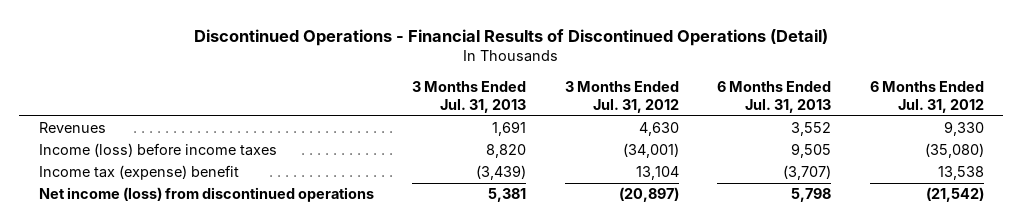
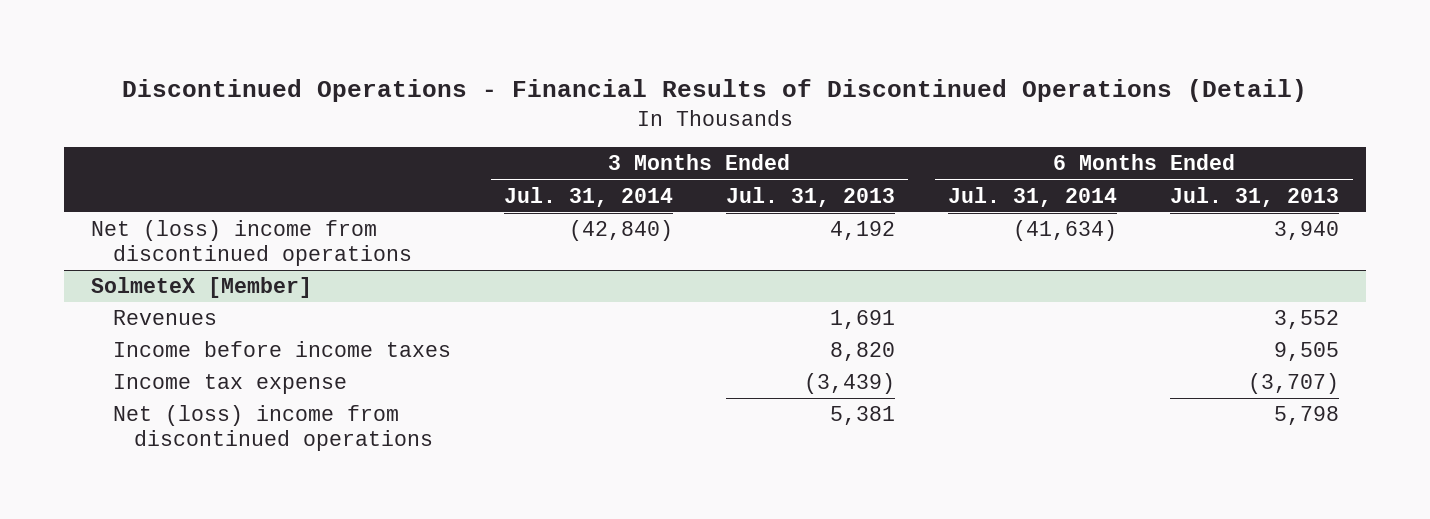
[564,80,679,113] 3 Months Ended Jul. 31, 2012 -> none
[870,80,985,113] 6 Months Ended Jul. 31, 2012 -> none
none -> [503,186,673,207] Jul. 31, 2014
none -> [948,186,1118,207] Jul. 31, 2014
none -> [90,220,412,266] Net (loss) income from discontinued operations
none -> [90,277,312,299] SolmeteX [Member]
[38,143,277,158] Income (loss) before income taxes -> [112,341,451,358] Income before income taxes
[38,165,239,181] Income tax (expense) benefit -> [112,374,347,395] Income tax expense
[38,187,374,203] Net income (loss) from discontinued operations -> [112,405,434,451] Net (loss) income from discontinued operations

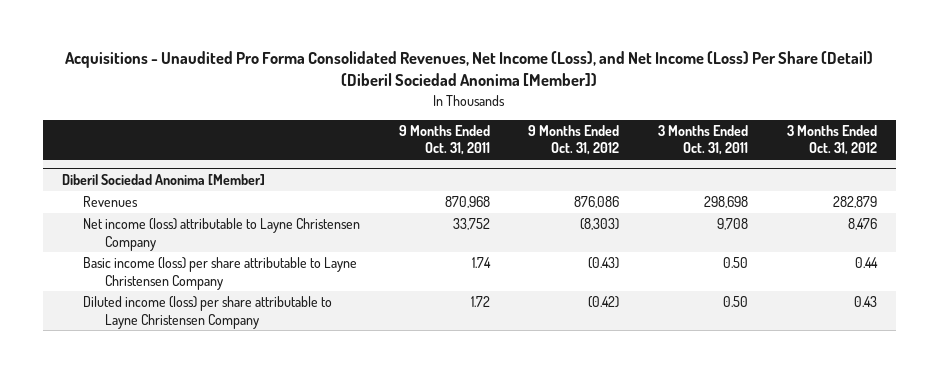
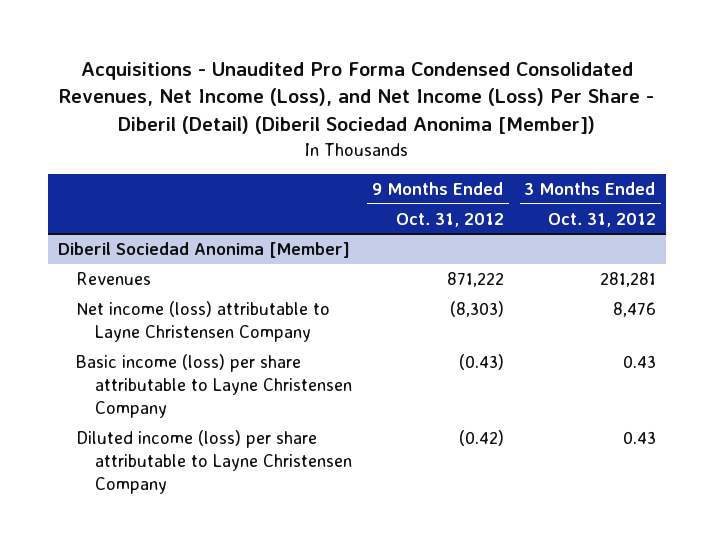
[65,51,874,87] Acquisitions - Unaudited Pro Forma Consolidated Revenues, Net Income (Loss), and Net Income (Loss) Per Share (Detail) (Diberil Sociedad Anonima [Member]) -> [59,61,655,135] Acquisitions - Unaudited Pro Forma Condensed Consolidated Revenues, Net Income (Loss), and Net Income (Loss) Per Share - Diberil (Detail) (Diberil Sociedad Anonima [Member])
[398,124,490,156] 9 Months Ended Oct. 31, 2011 -> none
[658,124,749,156] 3 Months Ended Oct. 31, 2011 -> none
[574,196,620,209] 876,086 -> [446,272,504,288] 871,222
[832,196,877,209] 282,879 -> [599,272,656,288] 281,281
[854,257,878,269] 0.44 -> [622,355,656,369] 0.43

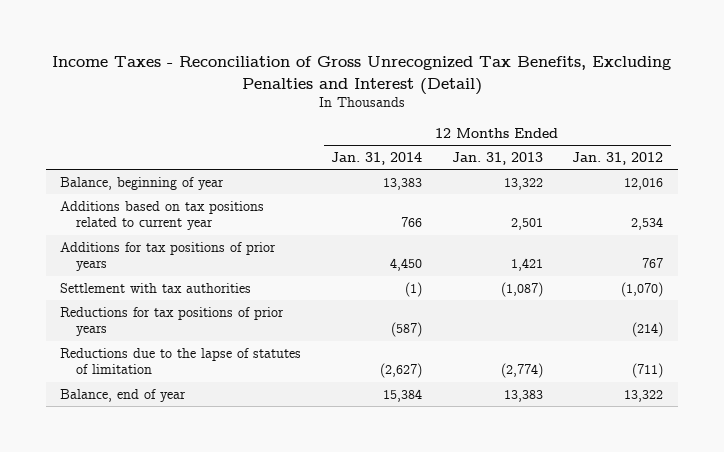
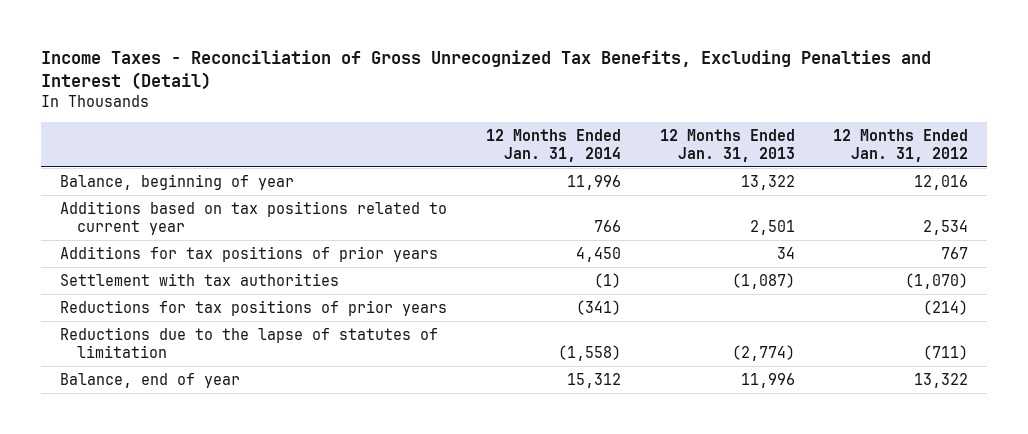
[383,177,423,190] 13,383 -> [566,174,621,190] 11,996
[510,258,543,272] 1,421 -> [776,246,795,259] 34
[391,322,423,338] (587) -> [575,299,621,315] (341)
[380,363,423,379] (2,627) -> [557,345,621,362] (1,558)
[383,388,423,402] 15,384 -> [566,372,621,388] 15,312
[503,389,543,402] 13,383 -> [740,372,795,388] 11,996

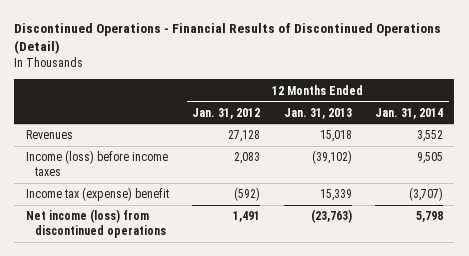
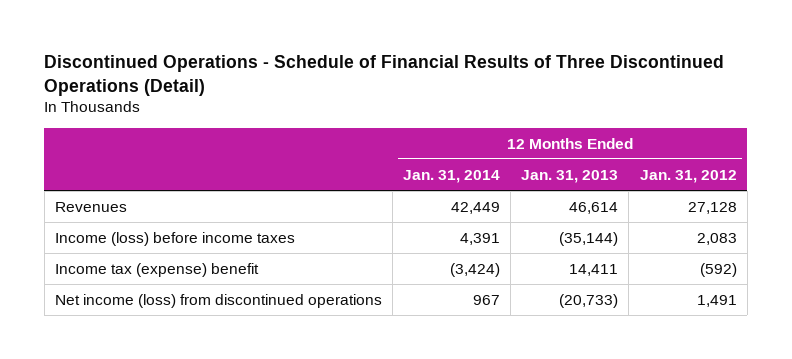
[14,22,442,55] Discontinued Operations - Financial Results of Discontinued Operations (Detail) -> [44,55,725,96] Discontinued Operations - Schedule of Financial Results of Three Discontinued Operations (Detail)
[319,130,352,143] 15,018 -> [569,201,619,214] 46,614
[416,130,443,143] 3,552 -> [451,201,501,214] 42,449
[311,150,352,165] (39,102) -> [559,231,619,246] (35,144)
[416,152,443,165] 9,505 -> [460,232,501,245] 4,391
[319,189,352,202] 15,339 -> [569,263,619,276] 14,411
[408,187,443,202] (3,707) -> [450,262,501,277] (3,424)
[310,209,352,224] (23,763) -> [559,293,619,308] (20,733)
[415,211,443,223] 5,798 -> [473,294,501,305] 967

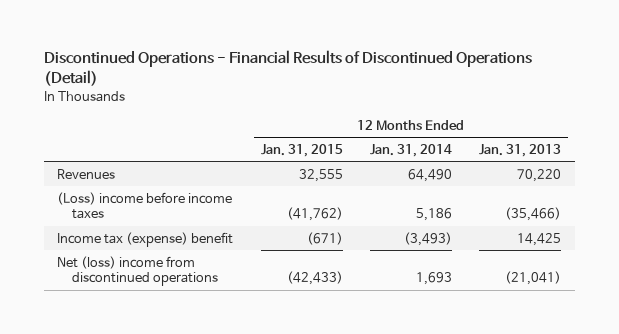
[44,55,725,96] Discontinued Operations - Schedule of Financial Results of Three Discontinued Operations (Detail) -> [43,50,532,87] Discontinued Operations - Financial Results of Discontinued Operations (Detail)
[639,169,737,183] Jan. 31, 2012 -> none
none -> [260,143,343,157] Jan. 31, 2015
[451,201,501,214] 42,449 -> [408,168,453,182] 64,490
[569,201,619,214] 46,614 -> [517,168,562,182] 70,220
[54,231,295,246] Income (loss) before income taxes -> [57,191,233,220] (Loss) income before income taxes
[460,232,501,245] 4,391 -> [416,208,453,222] 5,186
[559,231,619,246] (35,144) -> [505,207,562,222] (35,466)
[450,262,501,277] (3,424) -> [404,231,453,246] (3,493)
[569,263,619,276] 14,411 -> [517,232,562,246] 14,425
[54,293,382,308] Net income (loss) from discontinued operations -> [57,255,219,287] Net (loss) income from discontinued operations
[473,294,501,305] 967 -> [416,272,453,286] 1,693
[559,293,619,308] (20,733) -> [505,271,562,286] (21,041)

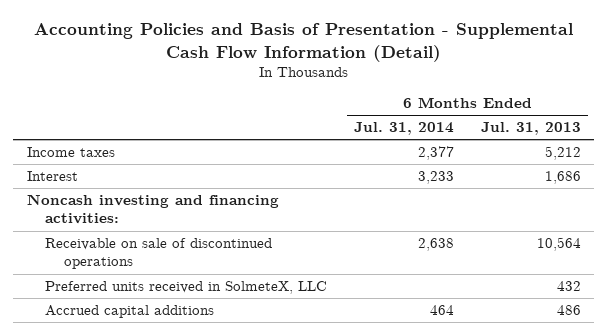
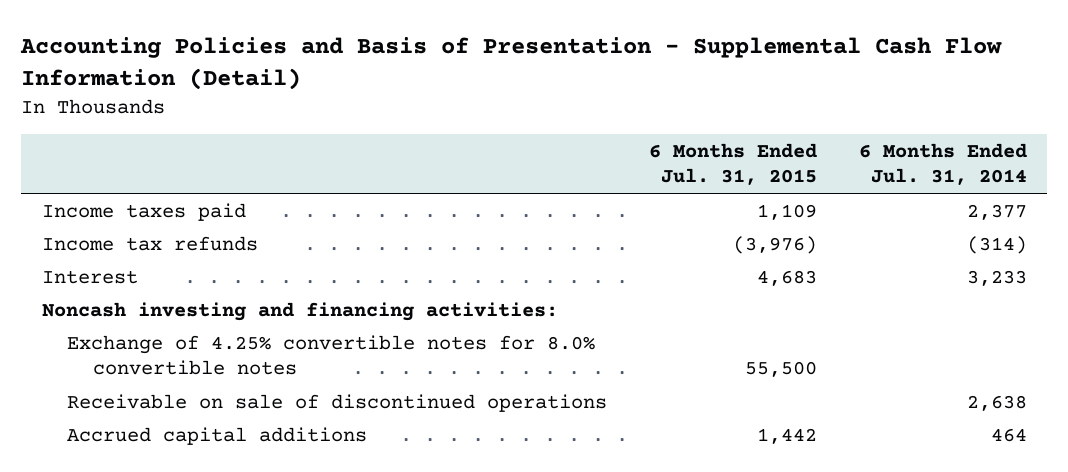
[481,122,582,136] Jul. 31, 2013 -> none
none -> [648,142,817,186] 6 Months Ended Jul. 31, 2015
[26,146,115,157] Income taxes -> [41,202,246,221] Income taxes paid
none -> [41,235,258,251] Income tax refunds
none -> [67,334,596,376] Exchange of 4.25% convertible notes for 8.0% convertible notes
[45,280,328,294] Preferred units received in SolmeteX, LLC -> none

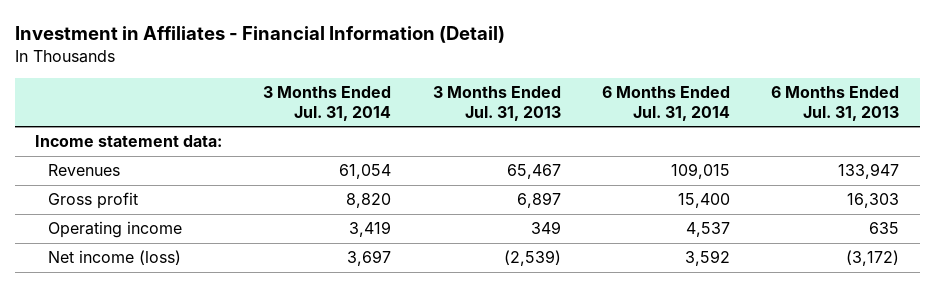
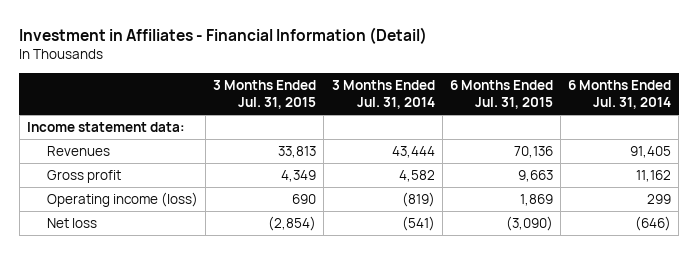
[432,86,561,121] 3 Months Ended Jul. 31, 2013 -> none
[770,86,899,121] 6 Months Ended Jul. 31, 2013 -> none
none -> [213,79,317,110] 3 Months Ended Jul. 31, 2015
none -> [449,79,553,110] 6 Months Ended Jul. 31, 2015
[339,164,392,180] 61,054 -> [391,146,435,159] 43,444
[670,163,730,180] 109,015 -> [630,146,672,159] 91,405
[346,193,392,209] 8,820 -> [398,170,435,183] 4,582
[677,193,730,209] 15,400 -> [636,170,672,183] 11,162
[48,221,183,239] Operating income -> [47,192,199,208] Operating income (loss)
[349,221,392,238] 3,419 -> [401,192,435,208] (819)
[685,222,730,238] 4,537 -> [647,194,672,205] 299
[48,250,182,266] Net income (loss) -> [47,218,98,229] Net loss
[347,250,392,267] 3,697 -> [401,216,435,232] (541)
[684,250,730,267] 3,592 -> [635,216,672,232] (646)

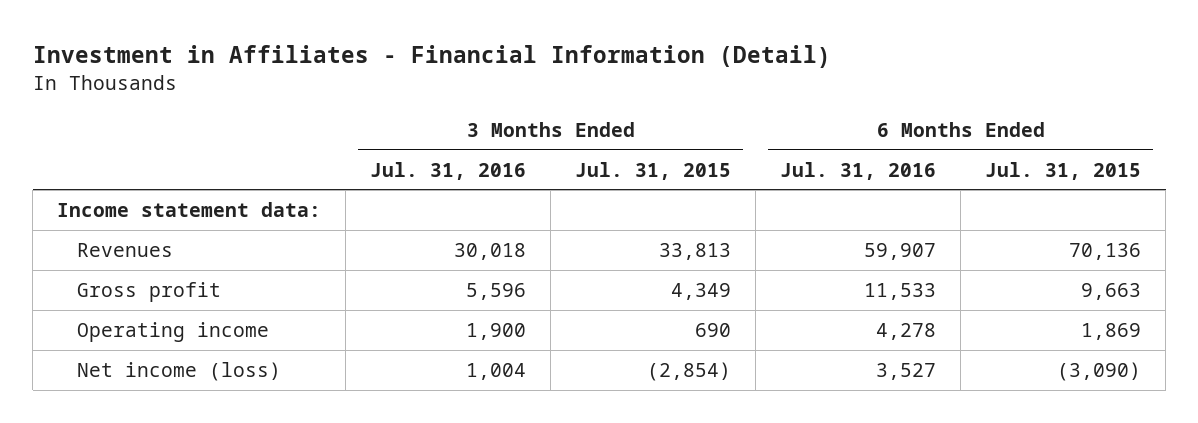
[331,79,435,110] 3 Months Ended Jul. 31, 2014 -> none
[568,79,672,110] 6 Months Ended Jul. 31, 2014 -> none
none -> [370,161,527,180] Jul. 31, 2016
none -> [780,161,937,180] Jul. 31, 2016
[47,192,199,208] Operating income (loss) -> [76,321,269,342] Operating income
[47,218,98,229] Net loss -> [76,361,281,381] Net income (loss)

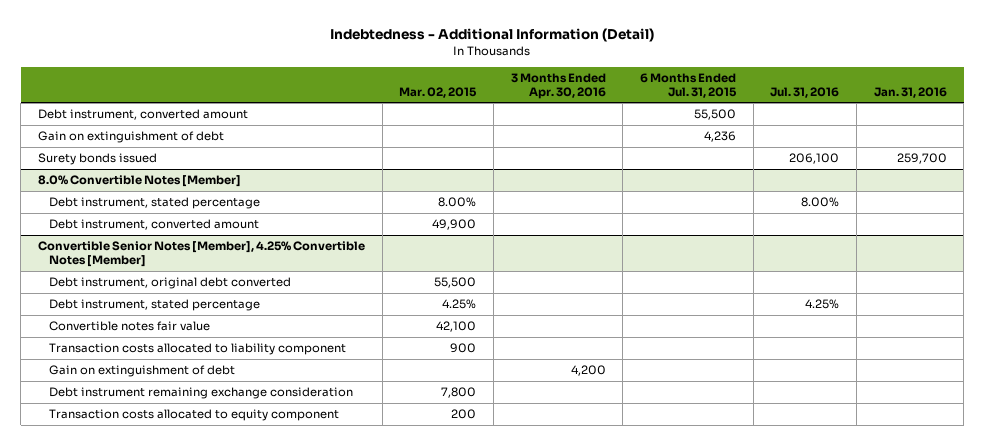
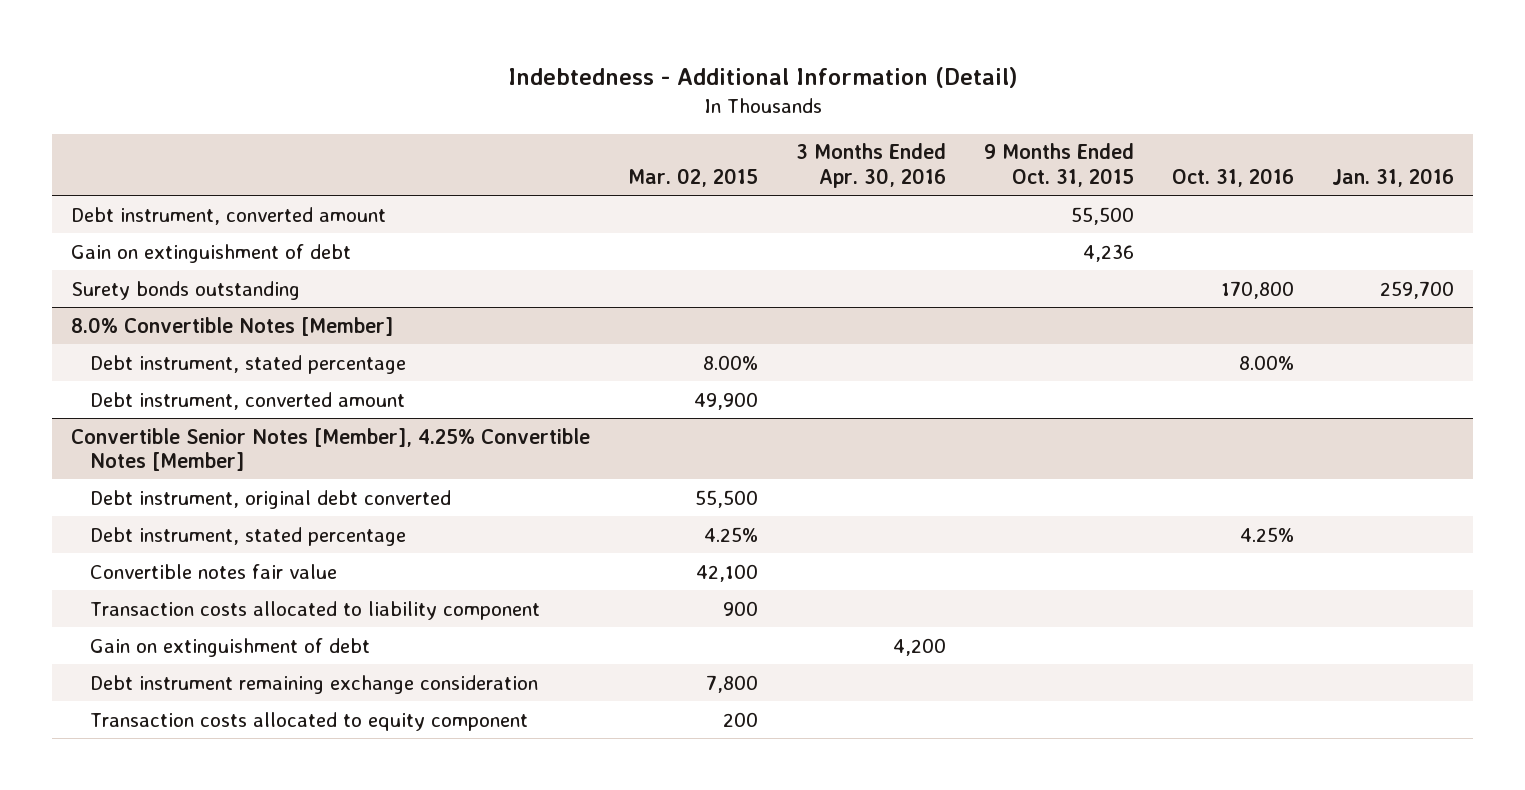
[639,72,737,98] 6 Months Ended Jul. 31, 2015 -> none
[770,86,840,98] Jul. 31, 2016 -> none
none -> [983,143,1134,188] 9 Months Ended Oct. 31, 2015
none -> [1171,168,1294,188] Oct. 31, 2016
[38,153,158,166] Surety bonds issued -> [71,280,301,300] Surety bonds outstanding

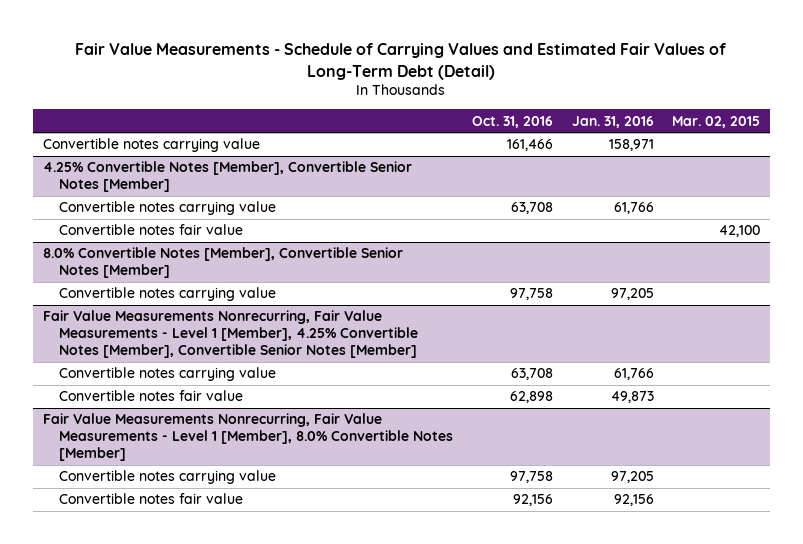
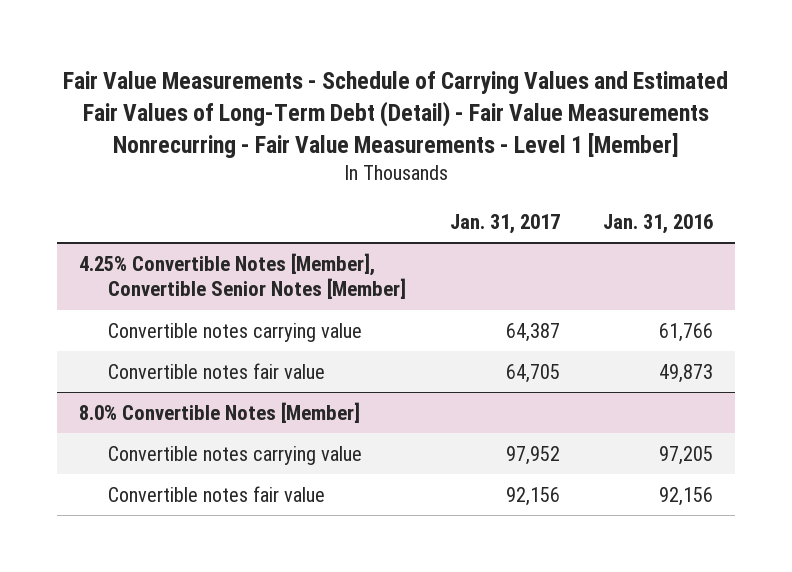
[75,42,727,80] Fair Value Measurements - Schedule of Carrying Values and Estimated Fair Values of Long-Term Debt (Detail) -> [63,71,729,158] Fair Value Measurements - Schedule of Carrying Values and Estimated Fair Values of Long-Term Debt (Detail) - Fair Value Measurements Nonrecurring - Fair Value Measurements - Level 1 [Member]
[472,115,554,128] Oct. 31, 2016 -> none
[672,115,761,128] Mar. 02, 2015 -> none
none -> [449,213,560,234] Jan. 31, 2017
[42,138,260,153] Convertible notes carrying value -> none
[59,224,244,236] Convertible notes fair value -> none
[42,247,403,279] 8.0% Convertible Notes [Member], Convertible Senior Notes [Member] -> none
[59,287,277,302] Convertible notes carrying value -> none
[42,310,419,359] Fair Value Measurements Nonrecurring, Fair Value Measurements - Level 1 [Member], 4.25% Convertible Notes [Member], Convertible Senior Notes [Member] -> none
[59,367,277,382] Convertible notes carrying value -> none
[42,413,454,462] Fair Value Measurements Nonrecurring, Fair Value Measurements - Level 1 [Member], 8.0% Convertible Notes [Member] -> none
none -> [79,401,361,423] 8.0% Convertible Notes [Member]

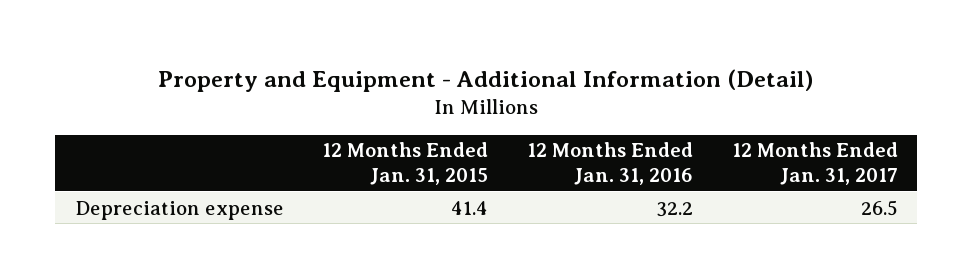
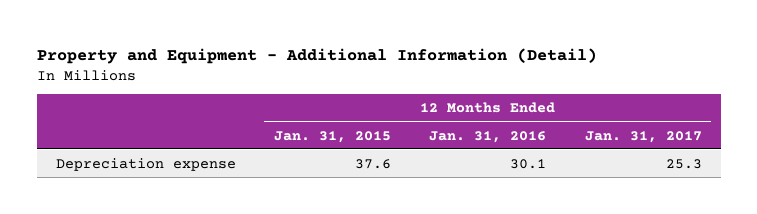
[451,200,489,215] 41.4 -> [355,158,392,169] 37.6
[656,201,694,217] 32.2 -> [510,158,547,169] 30.1
[860,199,898,216] 26.5 -> [665,158,702,169] 25.3

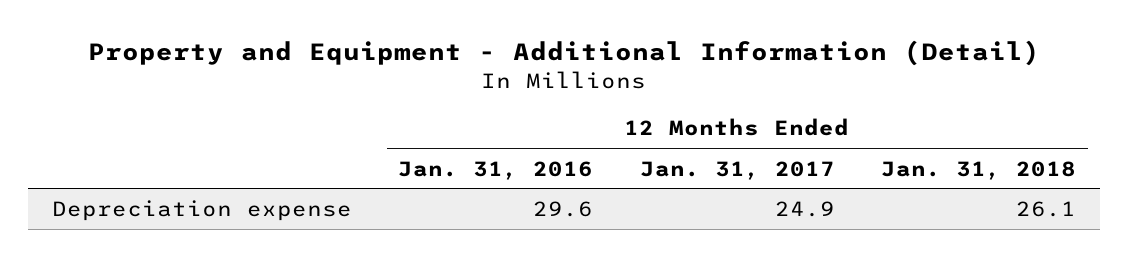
[274,130,392,143] Jan. 31, 2015 -> none
none -> [881,160,1077,180] Jan. 31, 2018
[510,158,547,169] 30.1 -> [533,201,594,218] 29.6
[665,158,702,169] 25.3 -> [774,201,835,218] 24.9

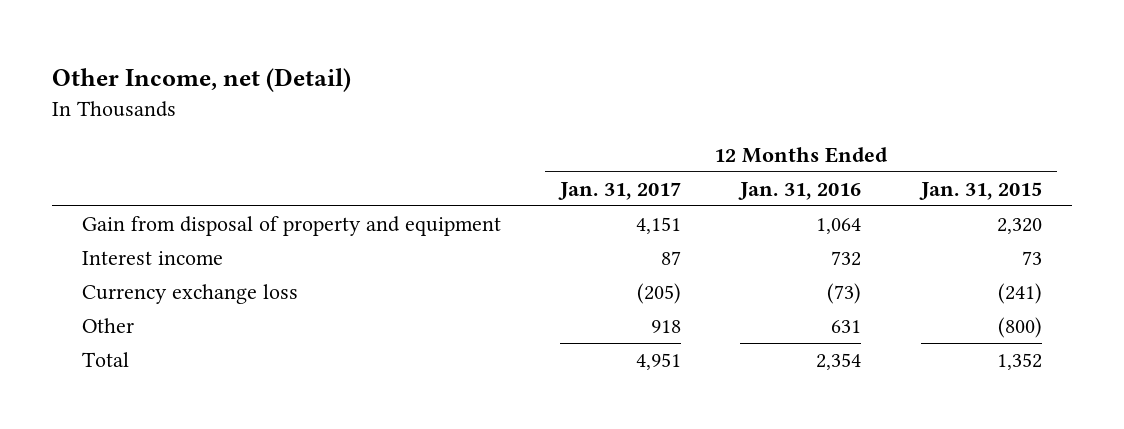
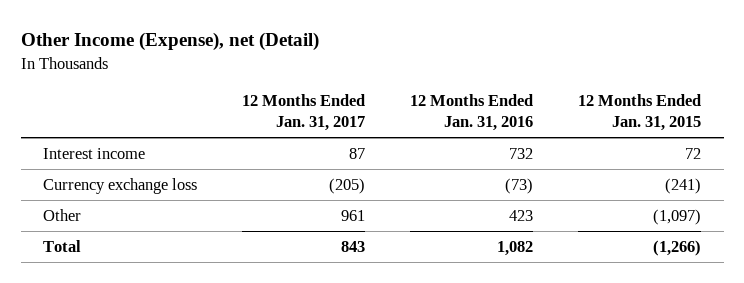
[51,68,351,93] Other Income, net (Detail) -> [20,32,319,52] Other Income (Expense), net (Detail)
[81,216,501,237] Gain from disposal of property and equipment -> none
[1021,251,1042,266] 73 -> [685,147,702,159] 72
[651,320,682,334] 918 -> [341,209,366,221] 961
[831,320,862,334] 631 -> [509,209,534,221] 423
[997,317,1042,339] (800) -> [653,208,702,225] (1,097)
[636,353,682,371] 4,951 -> [341,240,366,252] 843
[816,353,862,371] 2,354 -> [497,240,534,256] 1,082
[996,353,1042,371] 1,352 -> [653,239,702,256] (1,266)

